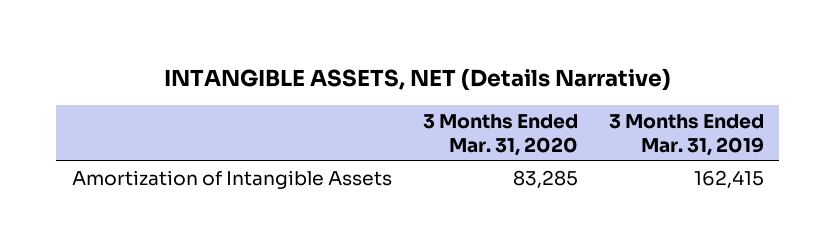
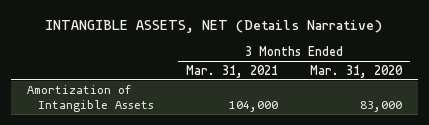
[608,114,764,156] 3 Months Ended Mar. 31, 2019 -> none
none -> [185,64,278,78] Mar. 31, 2021
[512,170,578,189] 83,285 -> [359,100,402,112] 83,000

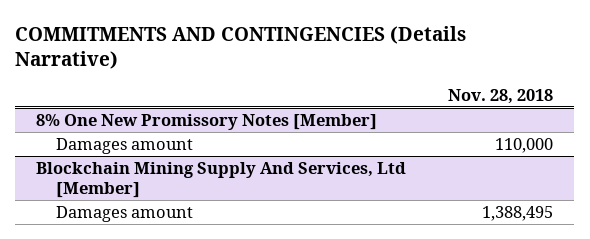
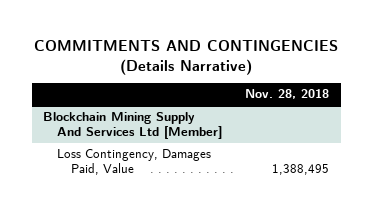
[36,113,378,130] 8% One New Promissory Notes [Member] -> none
[56,137,194,154] Damages amount -> none
[36,161,407,199] Blockchain Mining Supply And Services, Ltd [Member] -> [43,112,223,140] Blockchain Mining Supply And Services Ltd [Member]
[56,205,194,222] Damages amount -> [57,149,212,176] Loss Contingency, Damages Paid, Value

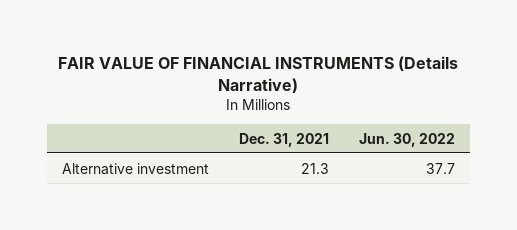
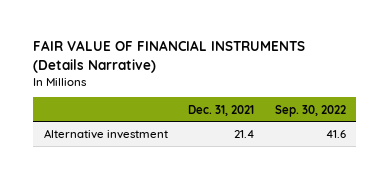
[358,132,455,147] Jun. 30, 2022 -> none
none -> [274,104,346,117] Sep. 30, 2022
[300,162,329,174] 21.3 -> [234,130,255,139] 21.4

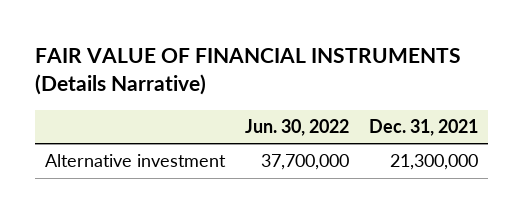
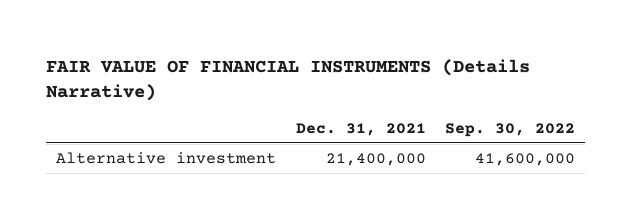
[244,118,349,136] Jun. 30, 2022 -> none
none -> [445,122,576,137] Sep. 30, 2022
[389,154,478,171] 21,300,000 -> [325,153,426,167] 21,400,000

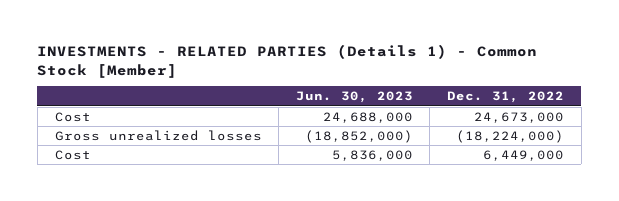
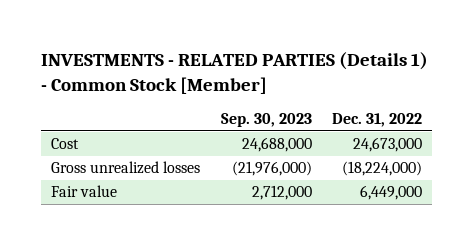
[295,91,413,104] Jun. 30, 2023 -> none
none -> [220,113,312,128] Sep. 30, 2023
[54,149,91,160] Cost -> [51,185,118,198] Fair value

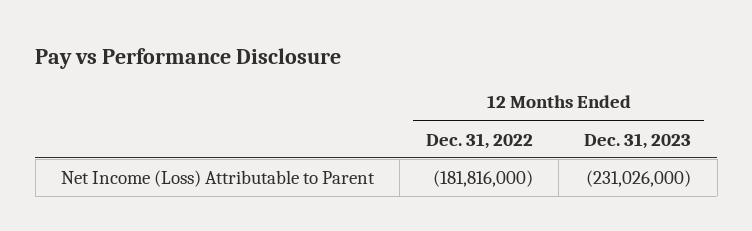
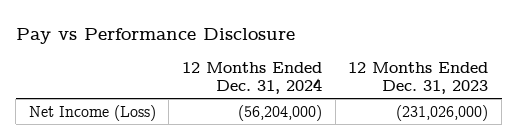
[425,132,533,149] Dec. 31, 2022 -> none
none -> [182,62,323,95] 12 Months Ended Dec. 31, 2024
[61,170,376,188] Net Income (Loss) Attributable to Parent -> [28,104,156,121] Net Income (Loss)

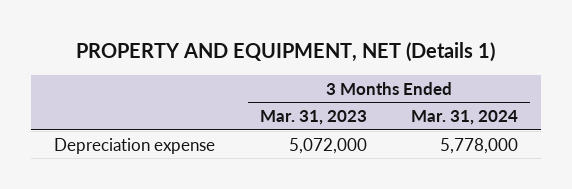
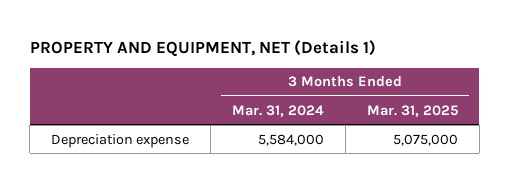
[259,110,367,126] Mar. 31, 2023 -> none
none -> [367,104,459,117] Mar. 31, 2025
[440,137,519,154] 5,778,000 -> [258,133,325,146] 5,584,000

